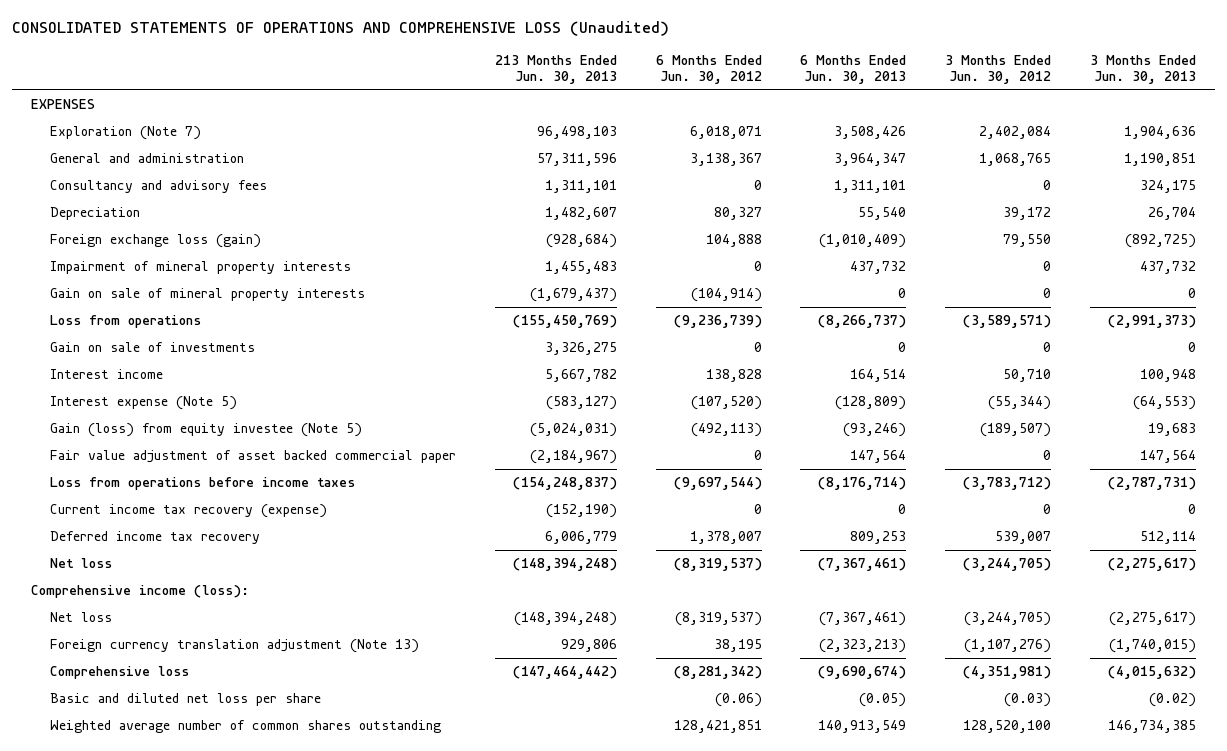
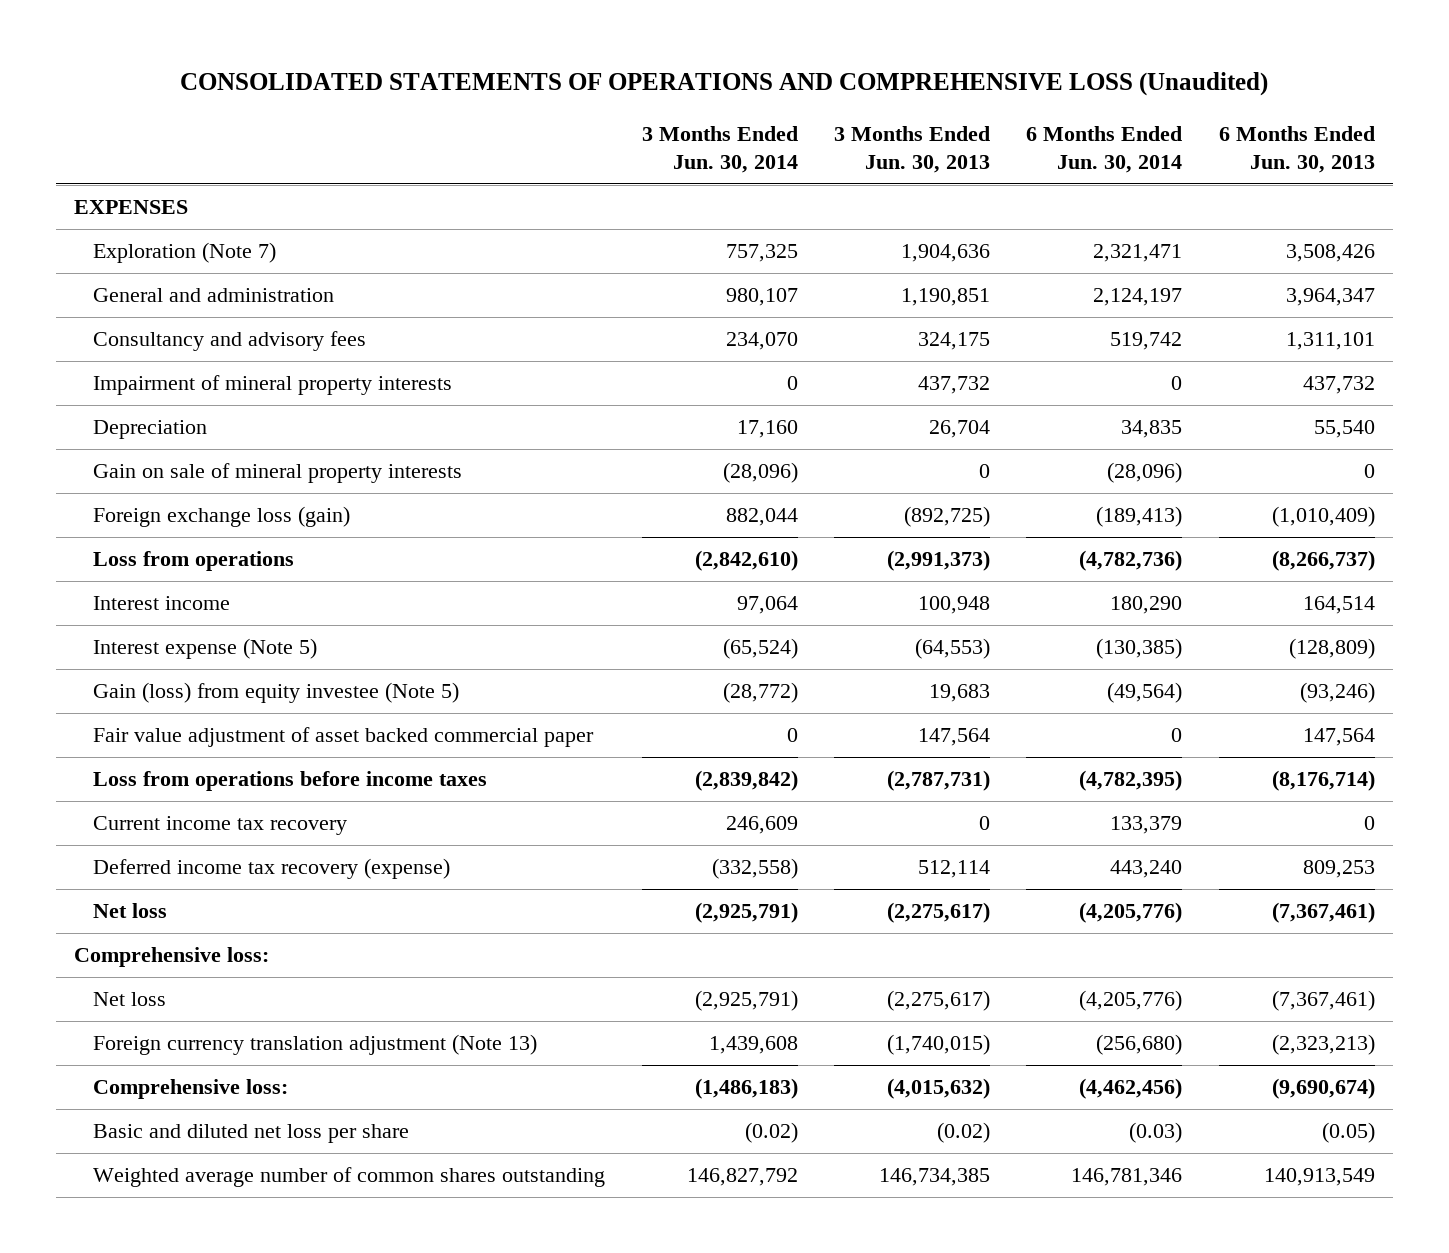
[495,55,618,85] 213 Months Ended Jun. 30, 2013 -> none
[655,55,762,85] 6 Months Ended Jun. 30, 2012 -> none
[944,55,1051,85] 3 Months Ended Jun. 30, 2012 -> none
none -> [641,126,798,173] 3 Months Ended Jun. 30, 2014
none -> [1026,126,1183,173] 6 Months Ended Jun. 30, 2014
[50,207,141,221] Depreciation -> [93,420,208,440] Depreciation
[50,234,262,249] Foreign exchange loss (gain) -> [93,506,351,528] Foreign exchange loss (gain)
[50,342,256,353] Gain on sale of investments -> none
[50,504,328,519] Current income tax recovery (expense) -> [93,816,348,836] Current income tax recovery
[50,531,261,545] Deferred income tax recovery -> [93,858,451,880] Deferred income tax recovery (expense)
[31,585,250,599] Comprehensive income (loss): -> [74,947,270,968] Comprehensive loss:
[50,666,190,680] Comprehensive loss -> [93,1079,289,1100] Comprehensive loss:

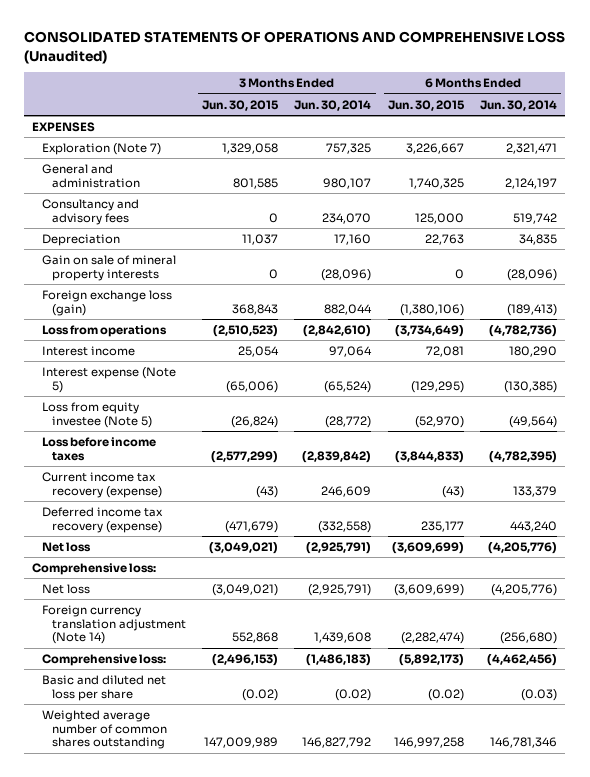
[833,126,990,173] 3 Months Ended Jun. 30, 2013 -> none
[1218,126,1375,173] 6 Months Ended Jun. 30, 2013 -> none
none -> [202,99,280,111] Jun. 30, 2015
none -> [387,99,465,111] Jun. 30, 2015
[93,375,453,396] Impairment of mineral property interests -> none
[93,727,595,748] Fair value adjustment of asset backed commercial paper -> none
[93,682,460,704] Gain (loss) from equity investee (Note 5) -> [42,402,152,428] Loss from equity investee (Note 5)
[93,771,488,792] Loss from operations before income taxes -> [42,437,157,461] Loss before income taxes
[93,816,348,836] Current income tax recovery -> [42,472,162,498] Current income tax recovery (expense)
[93,1034,538,1056] Foreign currency translation adjustment (Note 13) -> [42,605,186,645] Foreign currency translation adjustment (Note 14)

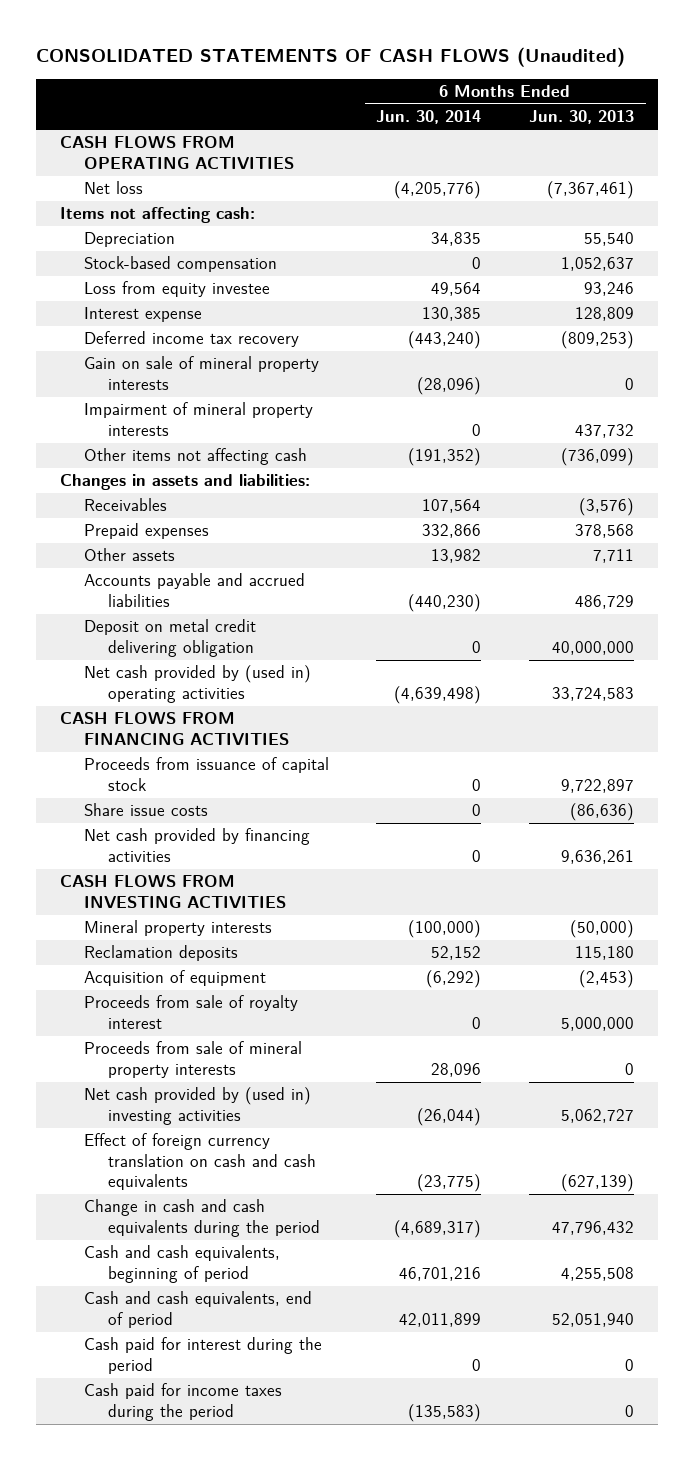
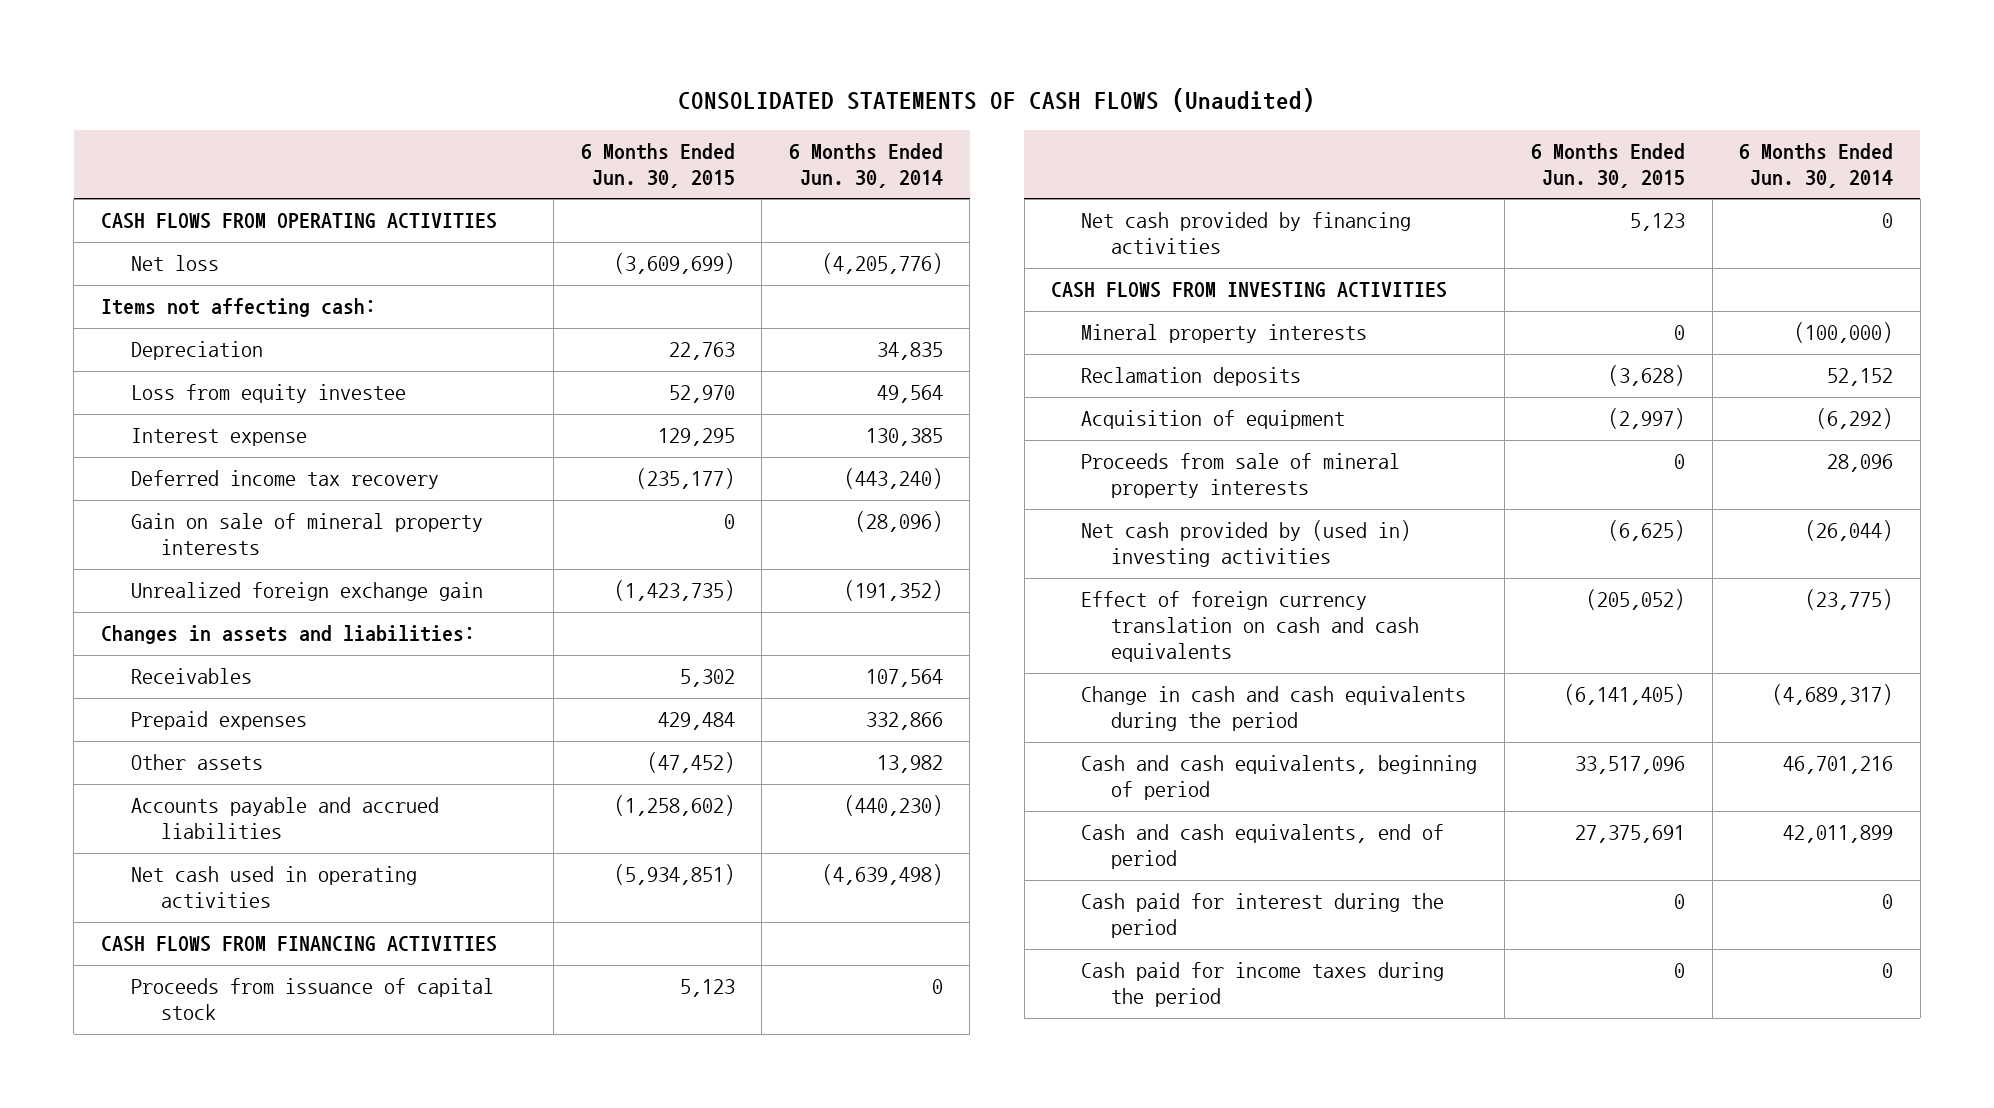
[528,110,634,125] Jun. 30, 2013 -> none
none -> [580,142,735,188] 6 Months Ended Jun. 30, 2015
[83,256,277,273] Stock-based compensation -> none
[83,402,313,436] Impairment of mineral property interests -> none
[83,448,307,466] Other items not affecting cash -> [130,582,483,602] Unrealized foreign exchange gain
[83,619,256,657] Deposit on metal credit delivering obligation -> none
[83,665,311,703] Net cash provided by (used in) operating activities -> [130,866,417,909] Net cash used in operating activities
[83,803,208,817] Share issue costs -> none
[83,995,298,1029] Proceeds from sale of royalty interest -> none
[408,1403,482,1422] (135,583) -> [1882,963,1894,979] 0

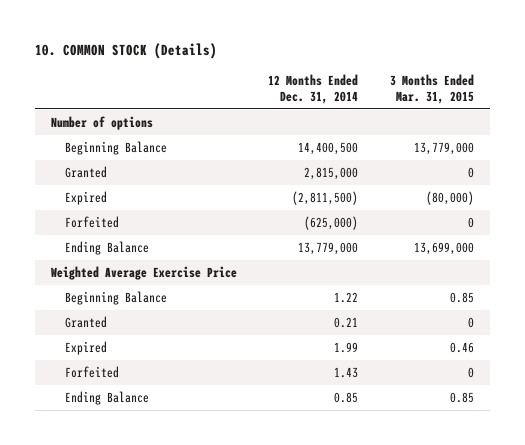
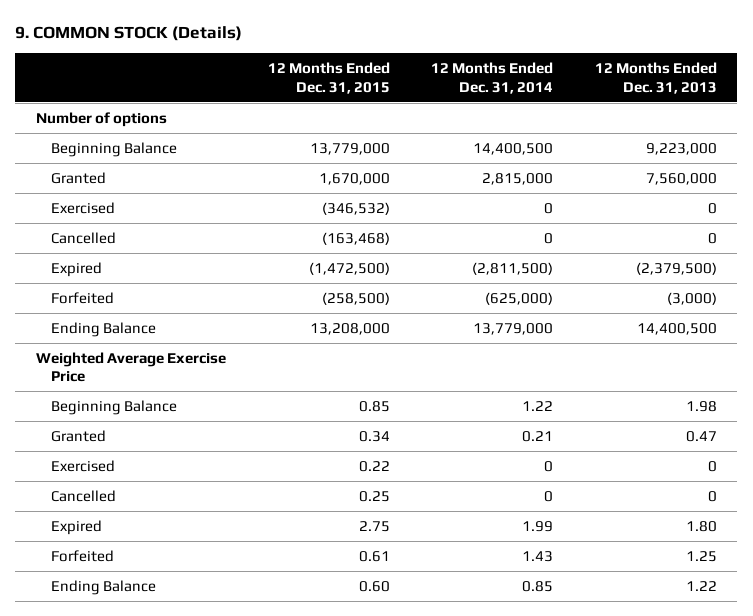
[34,42,217,59] 10. COMMON STOCK (Details) -> [15,26,243,42] 9. COMMON STOCK (Details)
[390,73,475,104] 3 Months Ended Mar. 31, 2015 -> none
none -> [267,61,390,94] 12 Months Ended Dec. 31, 2015
none -> [594,61,717,94] 12 Months Ended Dec. 31, 2013
none -> [50,201,115,214] Exercised
none -> [50,231,116,244] Cancelled
none -> [50,459,115,472] Exercised
none -> [50,489,116,502] Cancelled

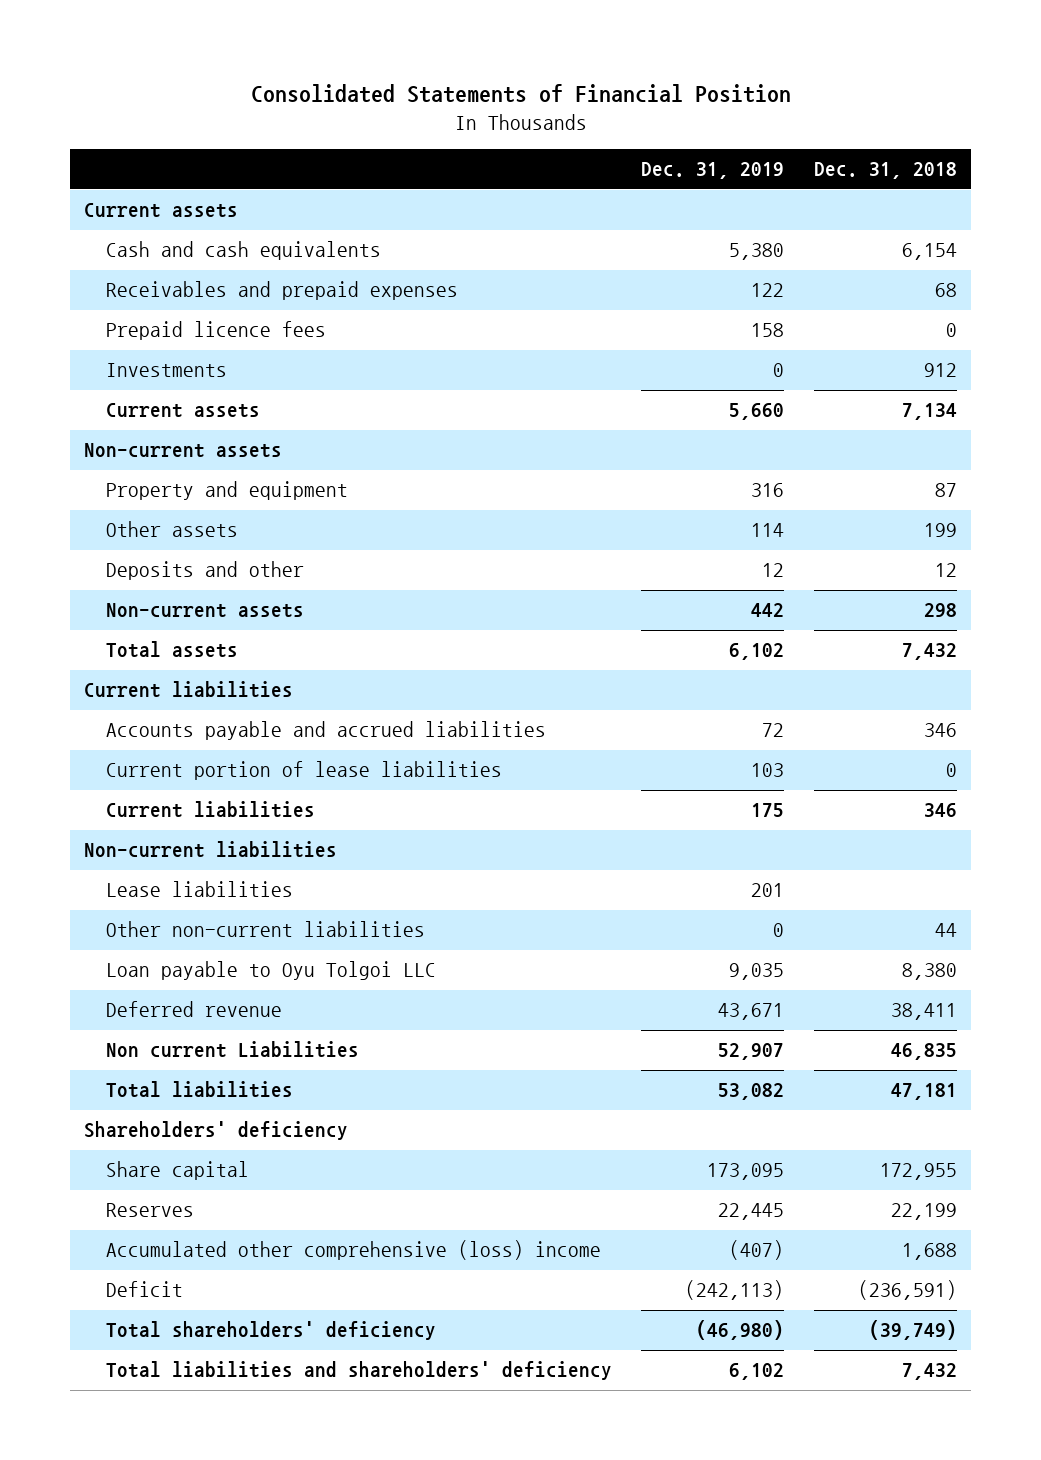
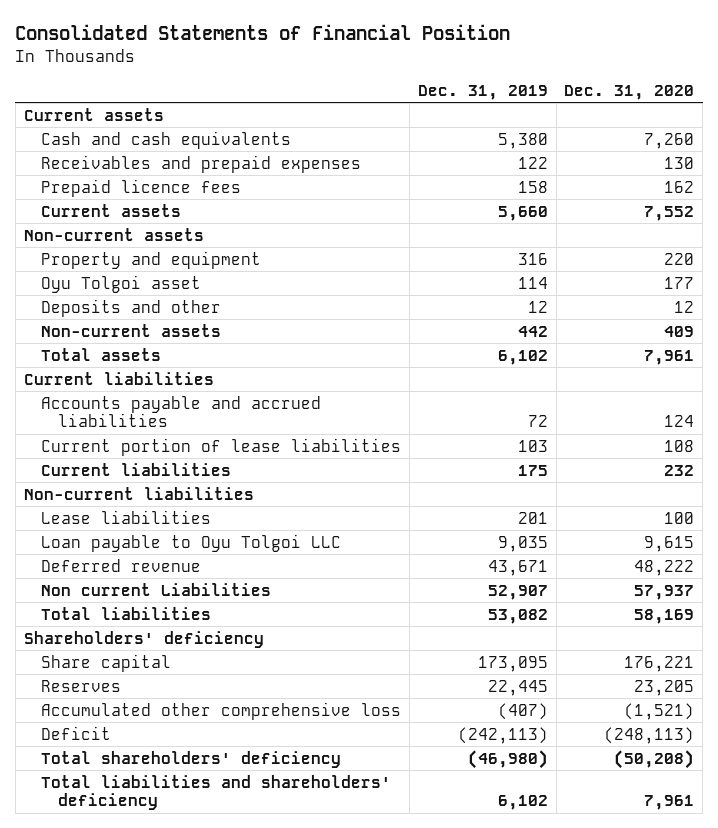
[813,162,957,180] Dec. 31, 2018 -> none
none -> [564,84,695,100] Dec. 31, 2020
[105,363,227,378] Investments -> none
[105,521,238,538] Other assets -> [41,274,202,293] Oyu Tolgoi asset
[105,921,425,938] Other non-current liabilities -> none
[105,1240,601,1261] Accumulated other comprehensive (loss) income -> [41,701,402,720] Accumulated other comprehensive loss

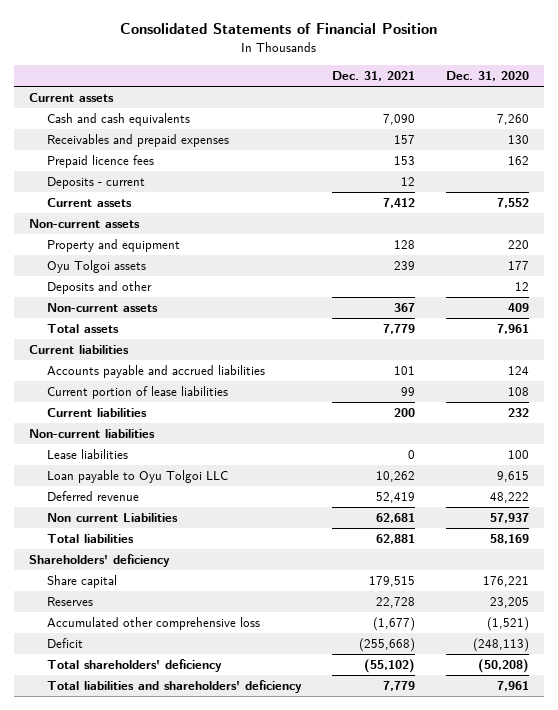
[417,84,548,100] Dec. 31, 2019 -> none
none -> [332,70,416,81] Dec. 31, 2021
none -> [46,177,145,190] Deposits - current
[41,274,202,293] Oyu Tolgoi asset -> [46,260,146,274] Oyu Tolgoi assets

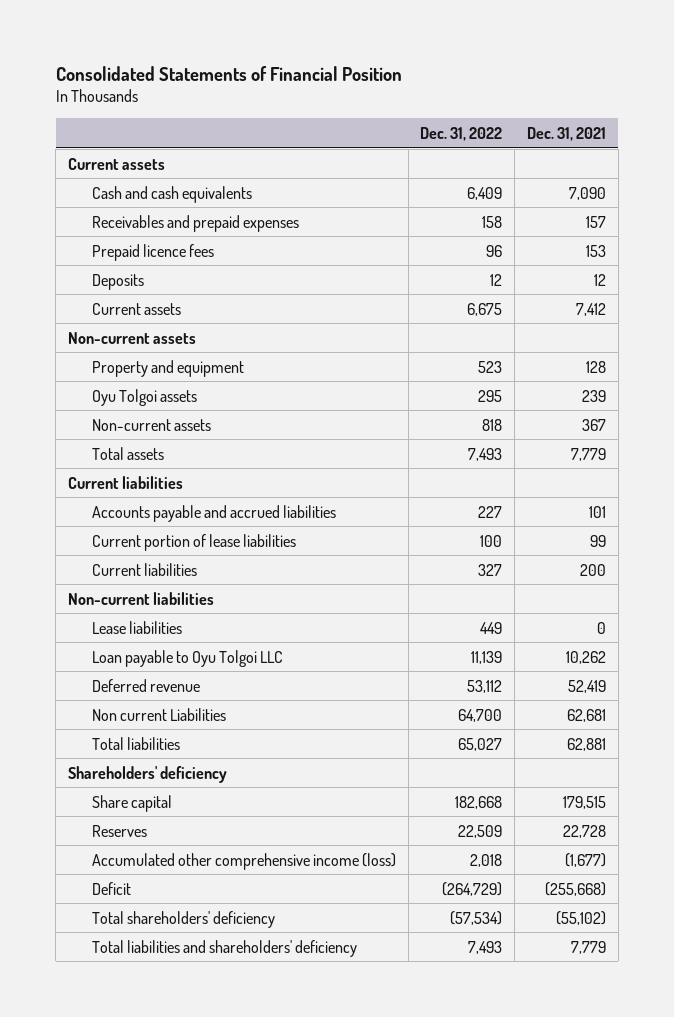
[445,70,529,81] Dec. 31, 2020 -> none
none -> [420,126,503,141] Dec. 31, 2022
[46,177,145,190] Deposits - current -> [91,273,144,290] Deposits
[46,281,152,295] Deposits and other -> none
[46,617,260,631] Accumulated other comprehensive loss -> [91,852,396,870] Accumulated other comprehensive income (loss)

